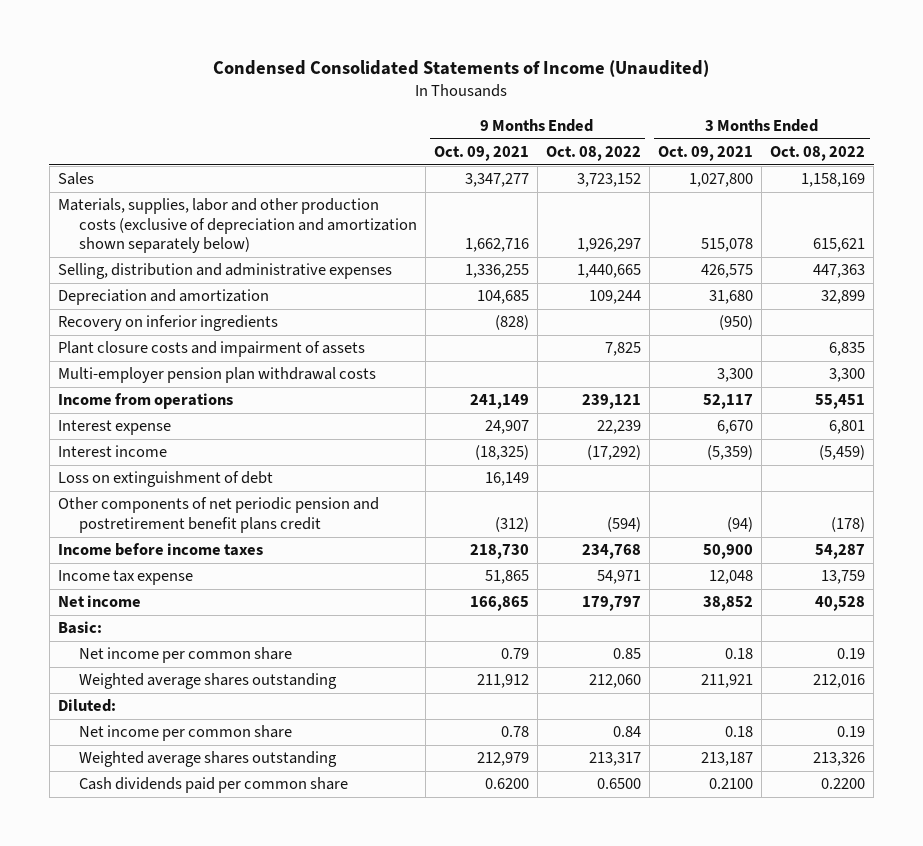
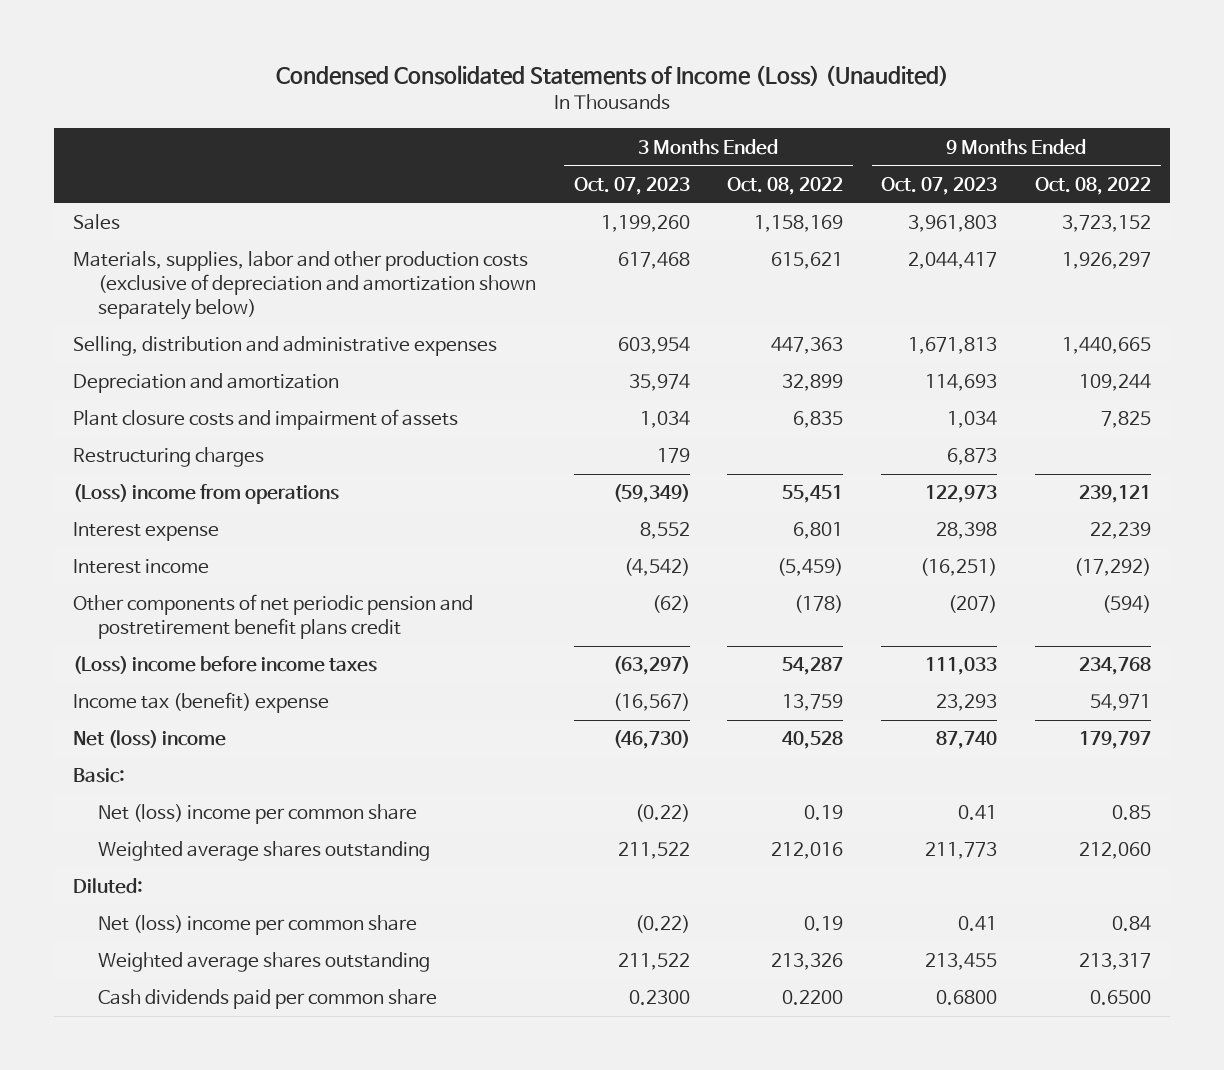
[213,60,710,78] Condensed Consolidated Statements of Income (Unaudited) -> [276,65,950,87] Condensed Consolidated Statements of Income (Loss) (Unaudited)
[433,145,529,161] Oct. 09, 2021 -> none
[658,145,754,161] Oct. 09, 2021 -> none
none -> [573,176,690,195] Oct. 07, 2023
none -> [881,176,998,195] Oct. 07, 2023
[57,315,278,332] Recovery on inferior ingredients -> none
[57,367,376,384] Multi-employer pension plan withdrawal costs -> none
none -> [72,447,264,468] Restructuring charges
[57,393,233,410] Income from operations -> [72,484,339,505] (Loss) income from operations
[57,471,273,488] Loss on extinguishment of debt -> none
[57,543,263,557] Income before income taxes -> [72,656,377,675] (Loss) income before income taxes
[57,570,193,586] Income tax expense -> [72,692,329,714] Income tax (benefit) expense
[57,595,141,608] Net income -> [72,730,226,749] Net (loss) income
[78,647,292,664] Net income per common share -> [97,804,417,825] Net (loss) income per common share
[78,725,292,742] Net income per common share -> [97,915,417,936] Net (loss) income per common share

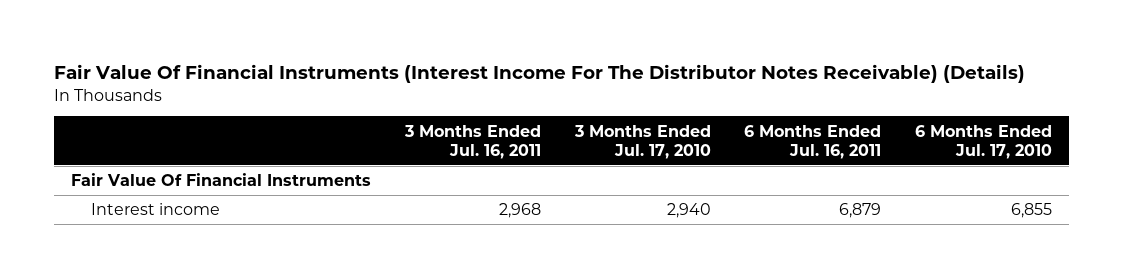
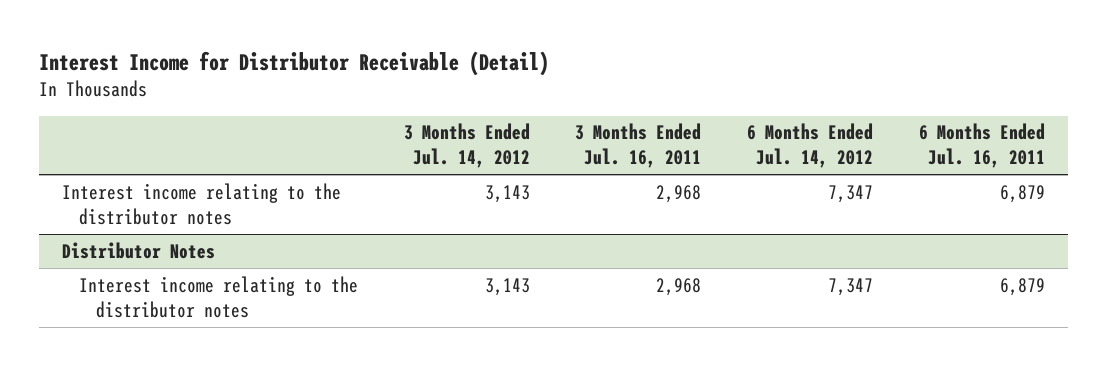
[54,64,1026,84] Fair Value Of Financial Instruments (Interest Income For The Distributor Notes Receivable) (Details) -> [39,50,550,76] Interest Income for Distributor Receivable (Detail)
[573,124,711,159] 3 Months Ended Jul. 17, 2010 -> none
[914,124,1052,159] 6 Months Ended Jul. 17, 2010 -> none
none -> [403,123,530,169] 3 Months Ended Jul. 14, 2012
none -> [747,123,874,169] 6 Months Ended Jul. 14, 2012
[71,173,372,187] Fair Value Of Financial Instruments -> none
[90,203,220,216] Interest income -> [62,182,342,225] Interest income relating to the distributor notes
none -> [62,241,216,259] Distributor Notes
none -> [79,275,359,318] Interest income relating to the distributor notes

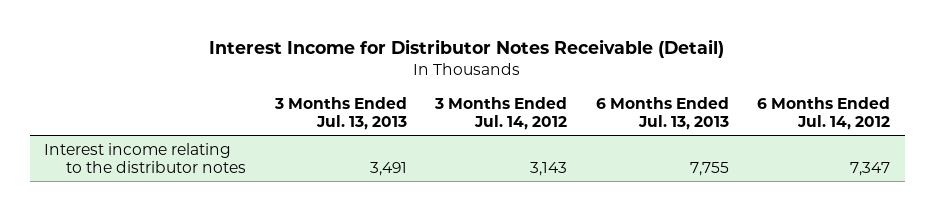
[39,50,550,76] Interest Income for Distributor Receivable (Detail) -> [209,38,725,58] Interest Income for Distributor Notes Receivable (Detail)
[575,123,702,169] 3 Months Ended Jul. 16, 2011 -> none
[918,123,1045,169] 6 Months Ended Jul. 16, 2011 -> none
none -> [273,96,407,131] 3 Months Ended Jul. 13, 2013
none -> [595,96,729,131] 6 Months Ended Jul. 13, 2013
[62,241,216,259] Distributor Notes -> none
[79,275,359,318] Interest income relating to the distributor notes -> none

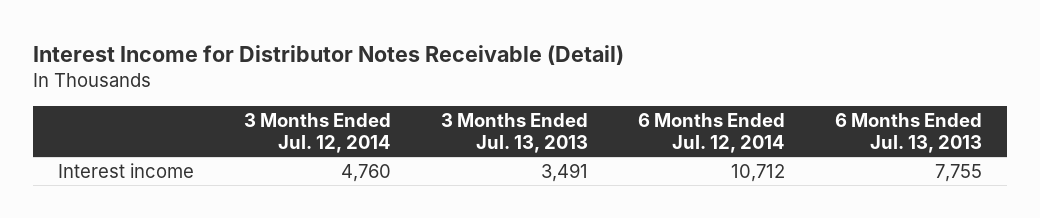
[434,96,568,131] 3 Months Ended Jul. 14, 2012 -> none
[757,96,891,131] 6 Months Ended Jul. 14, 2012 -> none
none -> [244,112,392,153] 3 Months Ended Jul. 12, 2014
none -> [637,112,785,153] 6 Months Ended Jul. 12, 2014
[44,142,247,174] Interest income relating to the distributor notes -> [58,162,195,178] Interest income

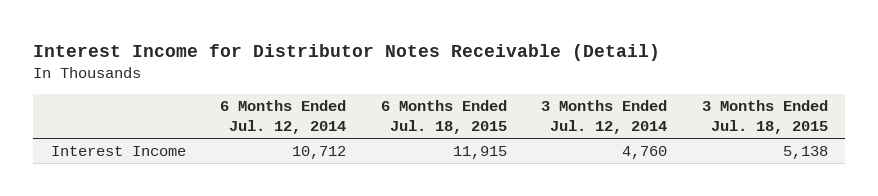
[441,112,589,153] 3 Months Ended Jul. 13, 2013 -> none
[834,112,982,153] 6 Months Ended Jul. 13, 2013 -> none
none -> [380,100,507,135] 6 Months Ended Jul. 18, 2015
none -> [701,100,828,135] 3 Months Ended Jul. 18, 2015
[58,162,195,178] Interest income -> [50,146,186,157] Interest Income

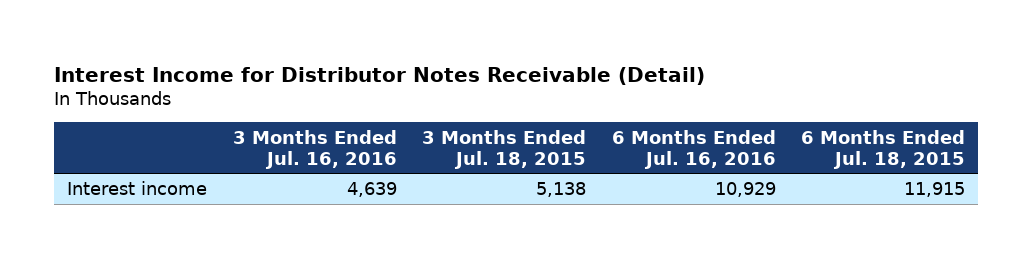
[220,100,347,135] 6 Months Ended Jul. 12, 2014 -> none
[541,100,668,135] 3 Months Ended Jul. 12, 2014 -> none
none -> [232,129,397,170] 3 Months Ended Jul. 16, 2016
none -> [611,129,776,170] 6 Months Ended Jul. 16, 2016
[50,146,186,157] Interest Income -> [67,181,208,196] Interest income

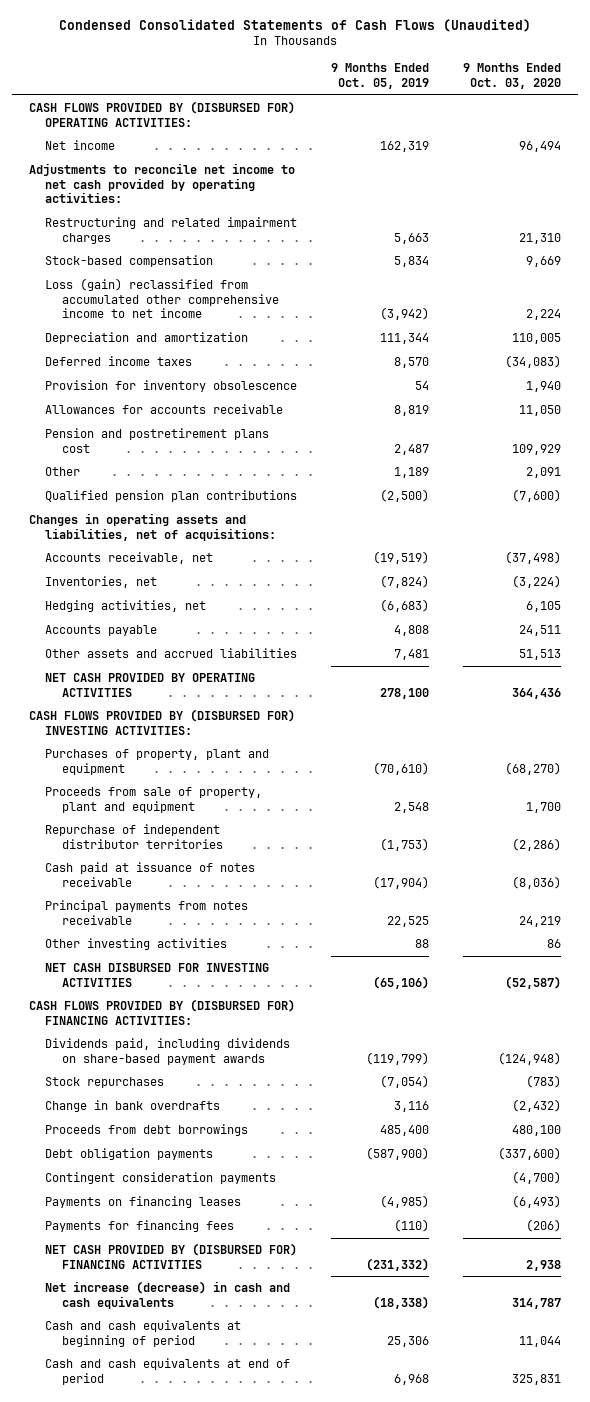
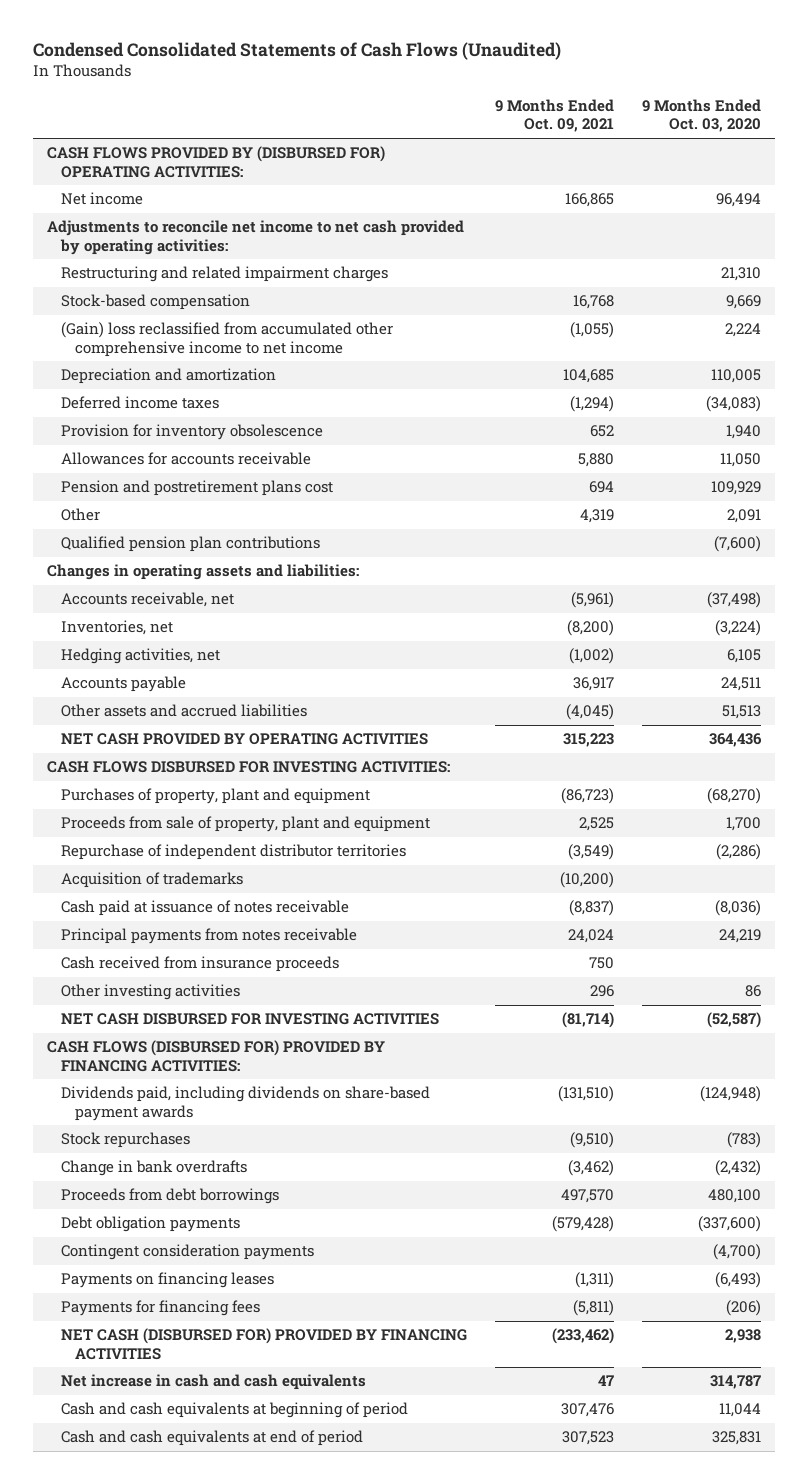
[331,63,430,90] 9 Months Ended Oct. 05, 2019 -> none
none -> [494,99,614,133] 9 Months Ended Oct. 09, 2021
[45,278,280,319] Loss (gain) reclassified from accumulated other comprehensive income to net income -> [60,322,393,357] (Gain) loss reclassified from accumulated other comprehensive income to net income
[28,513,277,541] Changes in operating assets and liabilities, net of acquisitions: -> [46,564,359,581] Changes in operating assets and liabilities:
[28,709,295,735] CASH FLOWS PROVIDED BY (DISBURSED FOR) INVESTING ACTIVITIES: -> [46,761,450,774] CASH FLOWS DISBURSED FOR INVESTING ACTIVITIES:
none -> [60,872,243,889] Acquisition of trademarks
none -> [60,956,339,973] Cash received from insurance proceeds
[28,999,295,1025] CASH FLOWS PROVIDED BY (DISBURSED FOR) FINANCING ACTIVITIES: -> [46,1040,385,1072] CASH FLOWS (DISBURSED FOR) PROVIDED BY FINANCING ACTIVITIES:
[45,1243,298,1269] NET CASH PROVIDED BY (DISBURSED FOR) FINANCING ACTIVITIES -> [60,1328,467,1360] NET CASH (DISBURSED FOR) PROVIDED BY FINANCING ACTIVITIES
[45,1281,291,1309] Net increase (decrease) in cash and cash equivalents -> [60,1374,366,1391] Net increase in cash and cash equivalents

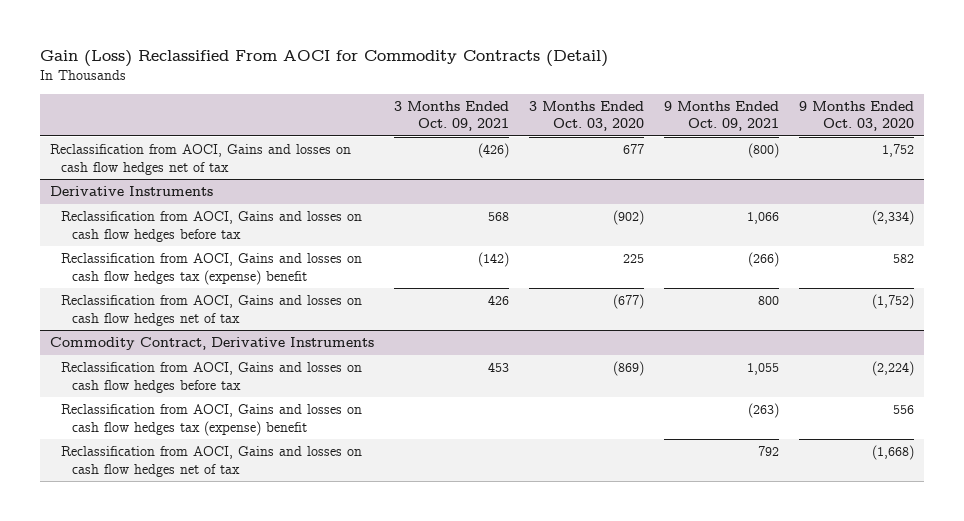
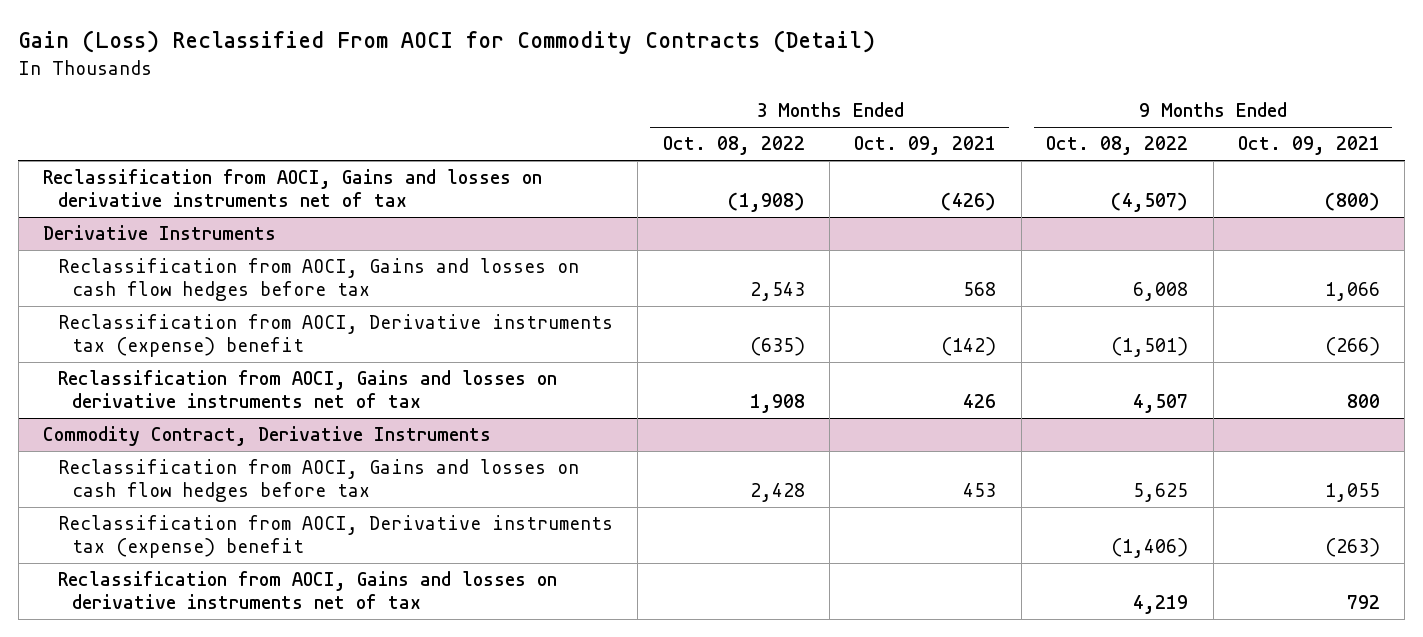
[528,100,644,132] 3 Months Ended Oct. 03, 2020 -> none
[799,100,915,132] 9 Months Ended Oct. 03, 2020 -> none
none -> [662,136,805,156] Oct. 08, 2022
none -> [1046,136,1189,156] Oct. 08, 2022
[49,144,351,175] Reclassification from AOCI, Gains and losses on cash flow hedges net of tax -> [43,169,543,208] Reclassification from AOCI, Gains and losses on derivative instruments net of tax
[60,253,362,285] Reclassification from AOCI, Gains and losses on cash flow hedges tax (expense) benefit -> [57,314,613,358] Reclassification from AOCI, Derivative instruments tax (expense) benefit
[60,295,362,326] Reclassification from AOCI, Gains and losses on cash flow hedges net of tax -> [57,370,557,409] Reclassification from AOCI, Gains and losses on derivative instruments net of tax
[60,404,362,436] Reclassification from AOCI, Gains and losses on cash flow hedges tax (expense) benefit -> [57,515,613,559] Reclassification from AOCI, Derivative instruments tax (expense) benefit
[60,446,362,477] Reclassification from AOCI, Gains and losses on cash flow hedges net of tax -> [57,571,557,610] Reclassification from AOCI, Gains and losses on derivative instruments net of tax

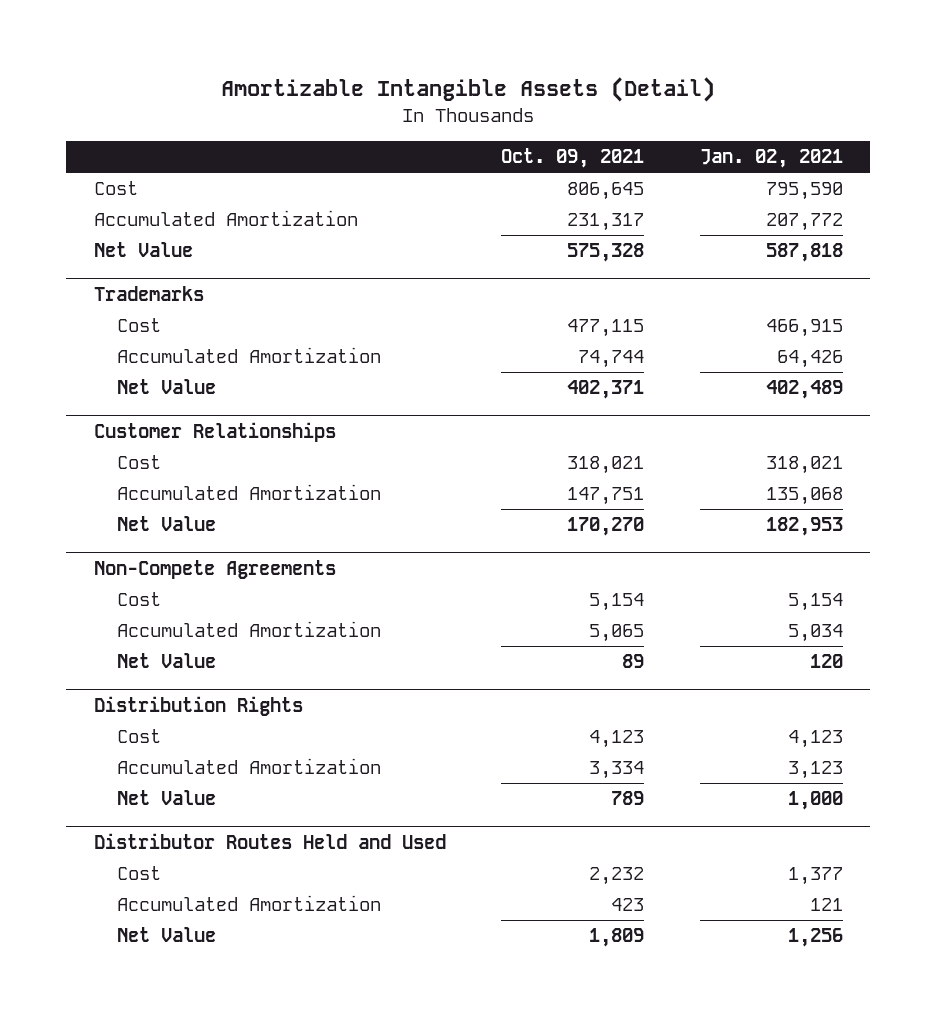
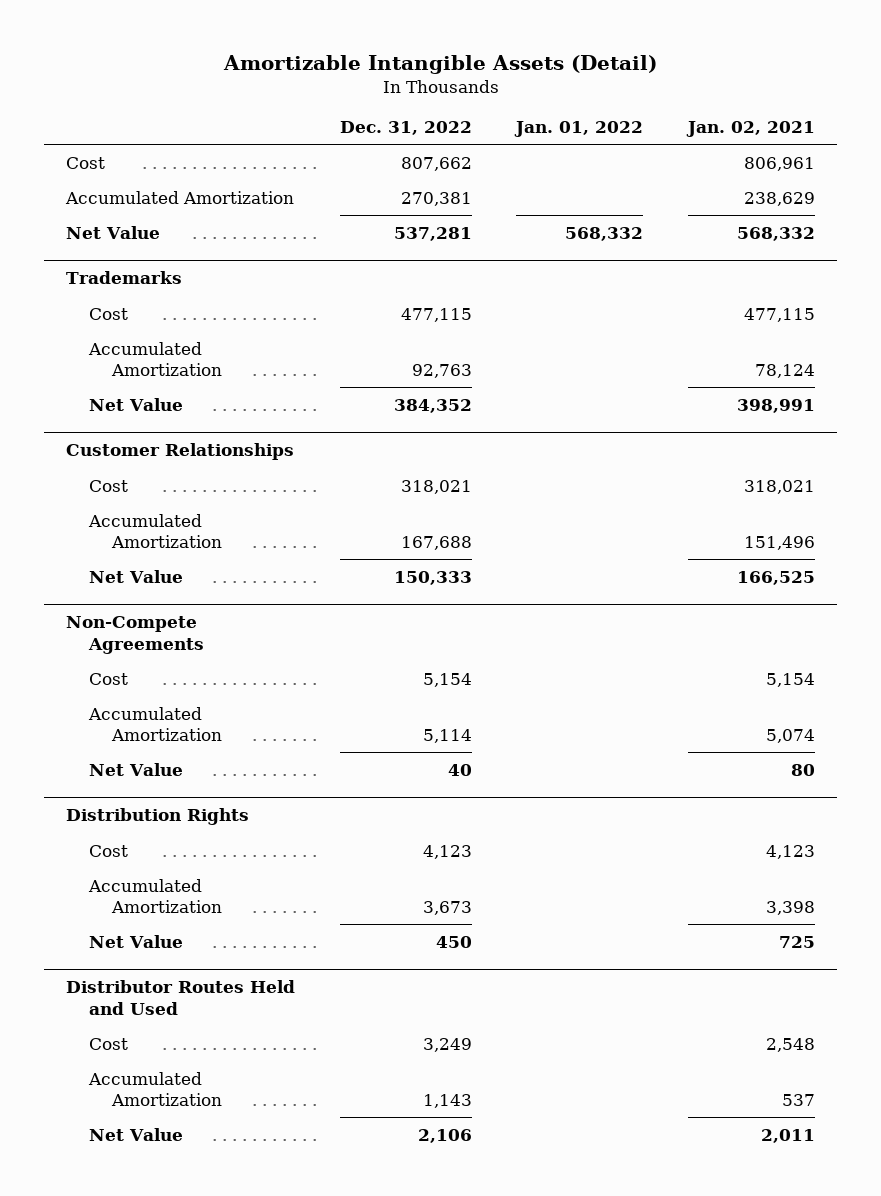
[501,148,645,169] Oct. 09, 2021 -> none
none -> [339,120,472,135] Dec. 31, 2022
none -> [514,120,644,137] Jan. 01, 2022
[765,182,843,201] 795,590 -> [744,156,816,171] 806,961
[765,213,843,232] 207,772 -> [744,191,816,206] 238,629
[765,243,843,263] 587,818 -> [737,226,816,241] 568,332
[765,319,843,338] 466,915 -> [744,307,816,322] 477,115
[776,350,843,369] 64,426 -> [755,364,816,379] 78,124
[765,380,843,400] 402,489 -> [737,398,816,413] 398,991
[765,487,843,506] 135,068 -> [744,536,816,551] 151,496
[765,517,843,537] 182,953 -> [737,570,816,585] 166,525
[787,624,843,643] 5,034 -> [766,729,816,744] 5,074
[809,654,843,669] 120 -> [791,763,816,776] 80
[787,761,843,780] 3,123 -> [766,901,816,916] 3,398
[787,791,843,811] 1,000 -> [779,935,816,948] 725
[787,867,843,886] 1,377 -> [766,1037,816,1052] 2,548
[809,898,843,912] 121 -> [782,1094,816,1107] 537
[787,928,843,948] 1,256 -> [761,1128,816,1143] 2,011

